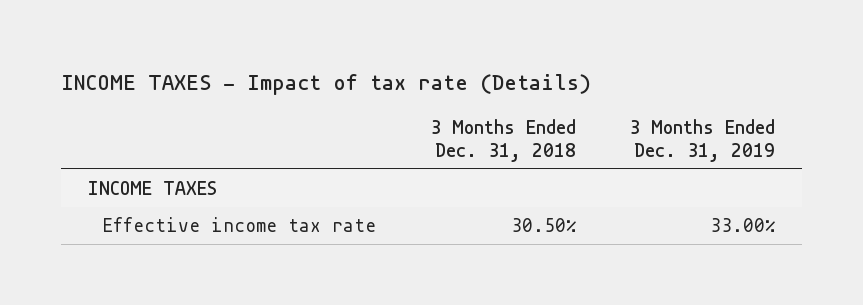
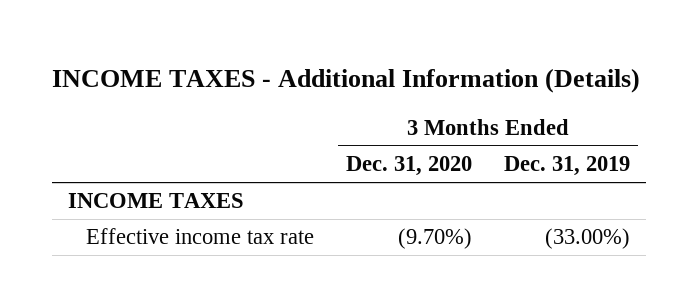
[60,74,591,96] INCOME TAXES - Impact of tax rate (Details) -> [51,67,640,93] INCOME TAXES - Additional Information (Details)
[429,119,576,162] 3 Months Ended Dec. 31, 2018 -> none
none -> [345,156,472,177] Dec. 31, 2020
[710,218,777,233] 33.00% -> [544,228,630,250] (33.00%)

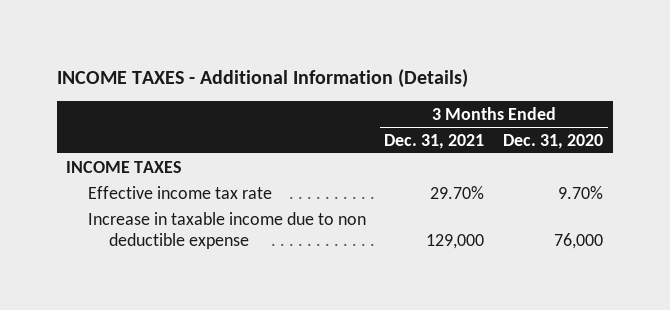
[503,156,630,177] Dec. 31, 2019 -> none
none -> [384,133,485,149] Dec. 31, 2021
[397,228,472,250] (9.70%) -> [558,185,604,199] 9.70%
none -> [87,211,366,249] Increase in taxable income due to non deductible expense

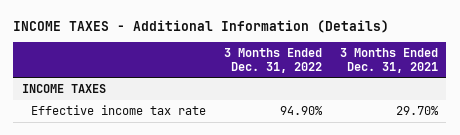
[503,133,604,149] Dec. 31, 2020 -> none
none -> [223,48,322,73] 3 Months Ended Dec. 31, 2022
[87,211,366,249] Increase in taxable income due to non deductible expense -> none

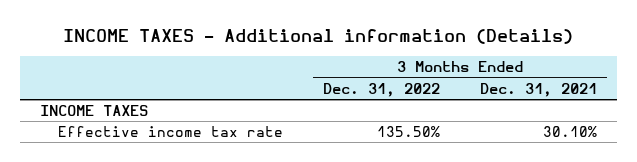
[13,20,390,34] INCOME TAXES - Additional Information (Details) -> [63,29,574,45] INCOME TAXES - Additional information (Details)
[279,106,323,116] 94.90% -> [377,126,441,138] 135.50%
[395,106,439,116] 29.70% -> [542,126,597,138] 30.10%

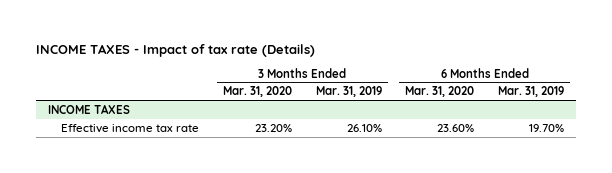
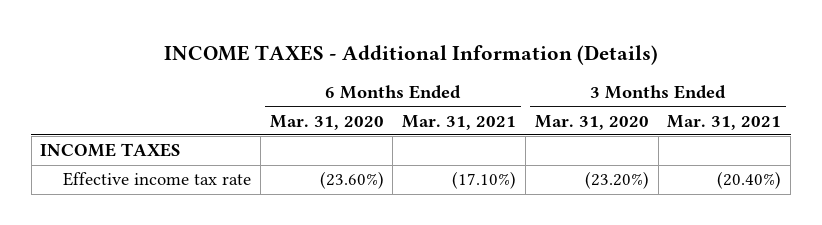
[35,43,315,57] INCOME TAXES - Impact of tax rate (Details) -> [163,44,658,65] INCOME TAXES - Additional Information (Details)
[315,86,382,98] Mar. 31, 2019 -> none
[497,86,564,98] Mar. 31, 2019 -> none
none -> [402,114,517,130] Mar. 31, 2021
none -> [667,114,782,130] Mar. 31, 2021
[255,123,293,132] 23.20% -> [584,171,649,190] (23.20%)
[437,123,475,132] 23.60% -> [319,171,384,190] (23.60%)

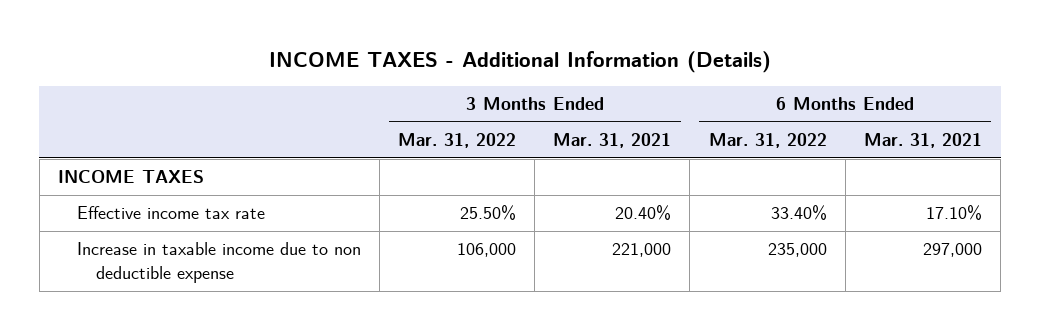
[269,114,384,130] Mar. 31, 2020 -> none
[534,114,649,130] Mar. 31, 2020 -> none
none -> [397,133,516,149] Mar. 31, 2022
none -> [708,133,827,149] Mar. 31, 2022
[452,171,517,190] (17.10%) -> [925,205,982,221] 17.10%
[717,171,782,190] (20.40%) -> [615,205,672,221] 20.40%
none -> [76,242,361,284] Increase in taxable income due to non deductible expense

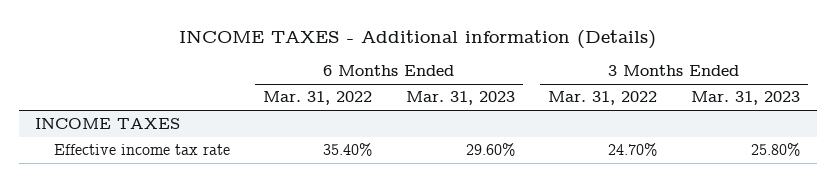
[268,51,771,74] INCOME TAXES - Additional Information (Details) -> [178,29,656,49] INCOME TAXES - Additional information (Details)
[553,133,672,149] Mar. 31, 2021 -> none
[863,133,982,149] Mar. 31, 2021 -> none
none -> [405,91,515,106] Mar. 31, 2023
none -> [690,91,800,106] Mar. 31, 2023
[76,242,361,284] Increase in taxable income due to non deductible expense -> none
[459,205,516,221] 25.50% -> [608,143,658,157] 24.70%
[770,205,827,221] 33.40% -> [323,143,373,157] 35.40%

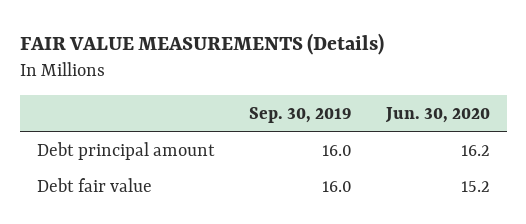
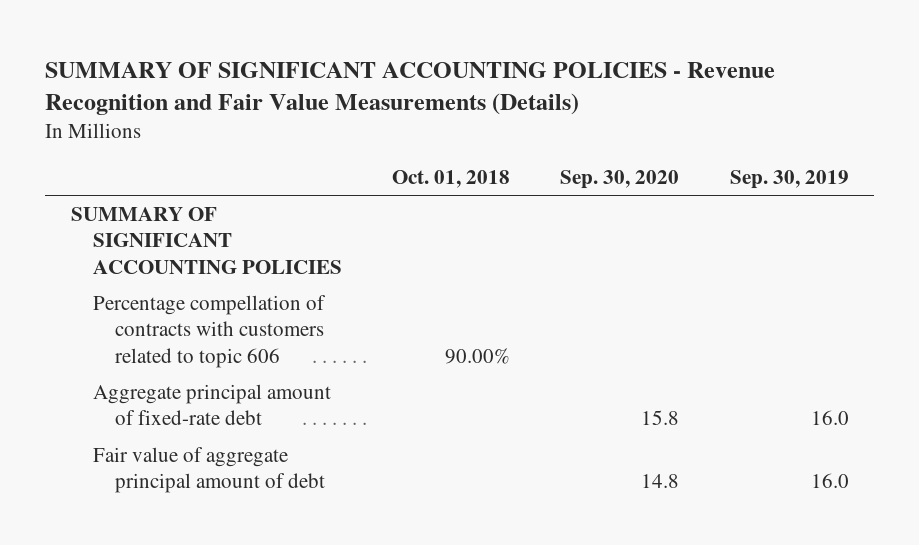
[19,32,384,55] FAIR VALUE MEASUREMENTS (Details) -> [45,61,776,115] SUMMARY OF SIGNIFICANT ACCOUNTING POLICIES - Revenue Recognition and Fair Value Measurements (Details)
[384,106,490,123] Jun. 30, 2020 -> none
none -> [392,169,511,188] Oct. 01, 2018
none -> [560,169,680,189] Sep. 30, 2020
none -> [70,207,342,274] SUMMARY OF SIGNIFICANT ACCOUNTING POLICIES
none -> [92,295,326,368] Percentage compellation of contracts with customers related to topic 606
[36,141,215,160] Debt principal amount -> [92,384,331,426] Aggregate principal amount of fixed-rate debt
[36,177,152,192] Debt fair value -> [92,447,325,494] Fair value of aggregate principal amount of debt

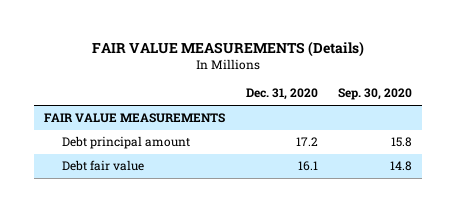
[45,61,776,115] SUMMARY OF SIGNIFICANT ACCOUNTING POLICIES - Revenue Recognition and Fair Value Measurements (Details) -> [92,40,365,57] FAIR VALUE MEASUREMENTS (Details)
[392,169,511,188] Oct. 01, 2018 -> none
[729,169,849,189] Sep. 30, 2019 -> none
none -> [245,88,318,101] Dec. 31, 2020
[70,207,342,274] SUMMARY OF SIGNIFICANT ACCOUNTING POLICIES -> none
[92,295,326,368] Percentage compellation of contracts with customers related to topic 606 -> none
none -> [44,113,226,124] FAIR VALUE MEASUREMENTS
[92,384,331,426] Aggregate principal amount of fixed-rate debt -> [62,136,191,150] Debt principal amount
[92,447,325,494] Fair value of aggregate principal amount of debt -> [62,160,145,172] Debt fair value

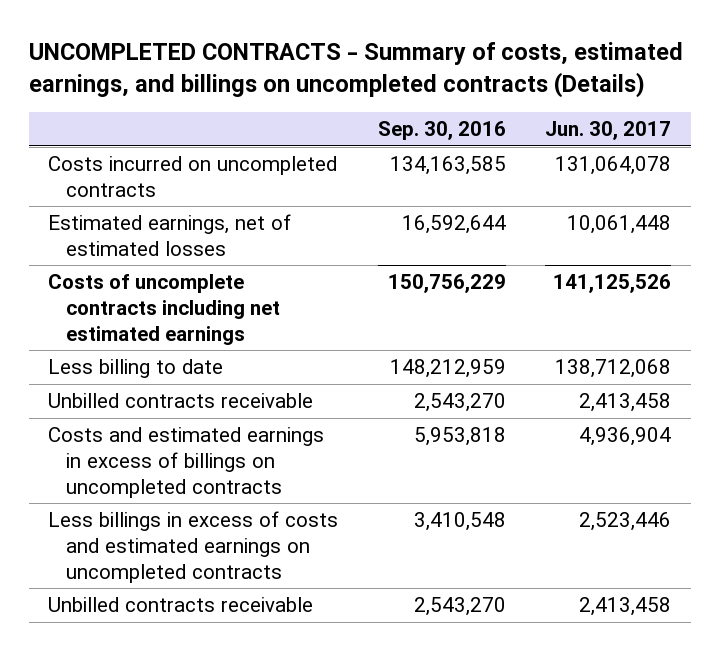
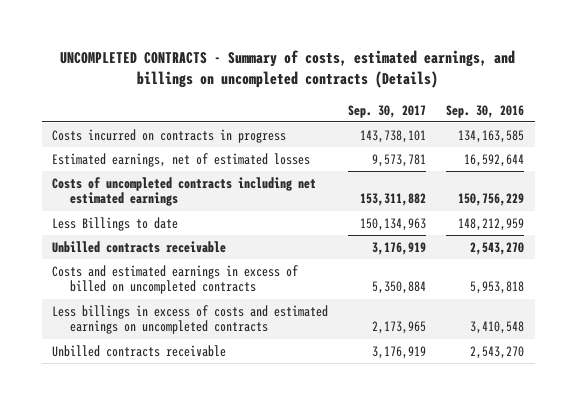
[545,121,672,141] Jun. 30, 2017 -> none
none -> [348,104,427,118] Sep. 30, 2017
[48,156,338,197] Costs incurred on uncompleted contracts -> [52,128,287,143] Costs incurred on contracts in progress
[48,274,281,345] Costs of uncomplete contracts including net estimated earnings -> [52,176,317,207] Costs of uncompleted contracts including net estimated earnings
[48,359,224,379] Less billing to date -> [52,216,179,231] Less Billings to date
[48,427,325,498] Costs and estimated earnings in excess of billings on uncompleted contracts -> [52,264,299,295] Costs and estimated earnings in excess of billed on uncompleted contracts

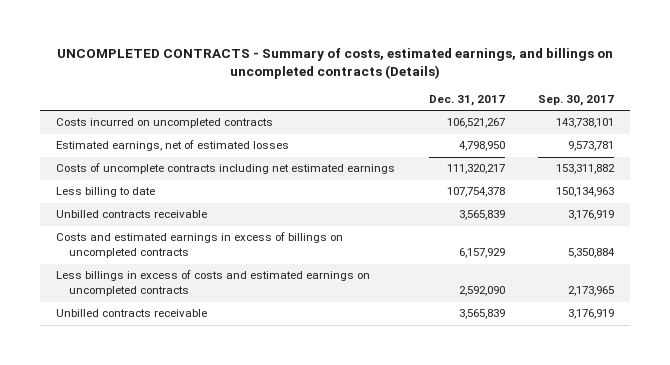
[446,104,525,118] Sep. 30, 2016 -> none
none -> [428,94,505,106] Dec. 31, 2017
[52,128,287,143] Costs incurred on contracts in progress -> [56,118,274,129] Costs incurred on uncompleted contracts
[52,176,317,207] Costs of uncompleted contracts including net estimated earnings -> [56,163,396,175] Costs of uncomplete contracts including net estimated earnings
[52,216,179,231] Less Billings to date -> [56,187,156,198] Less billing to date
[52,264,299,295] Costs and estimated earnings in excess of billed on uncompleted contracts -> [56,232,344,259] Costs and estimated earnings in excess of billings on uncompleted contracts

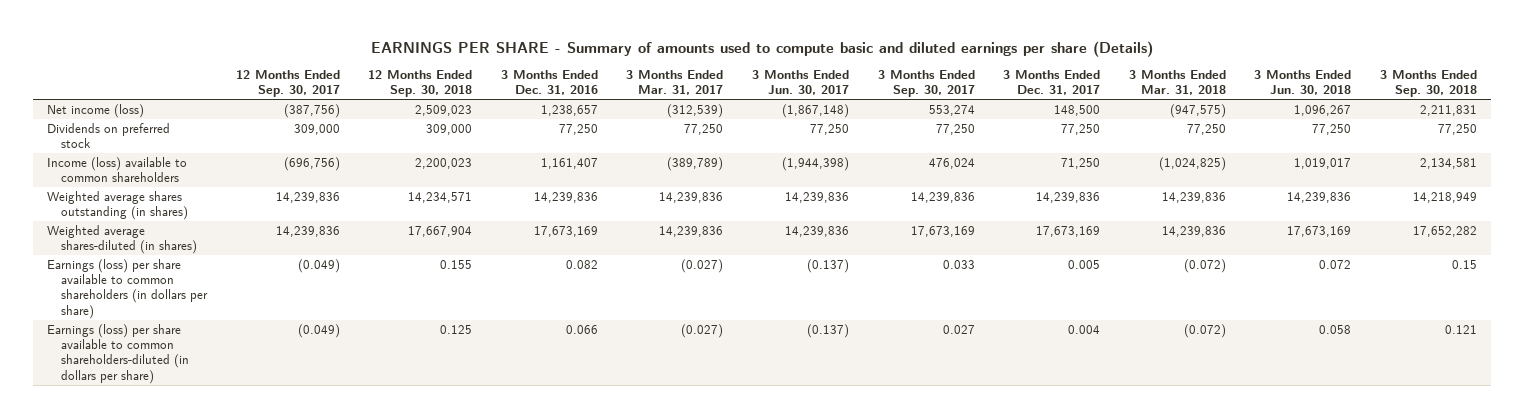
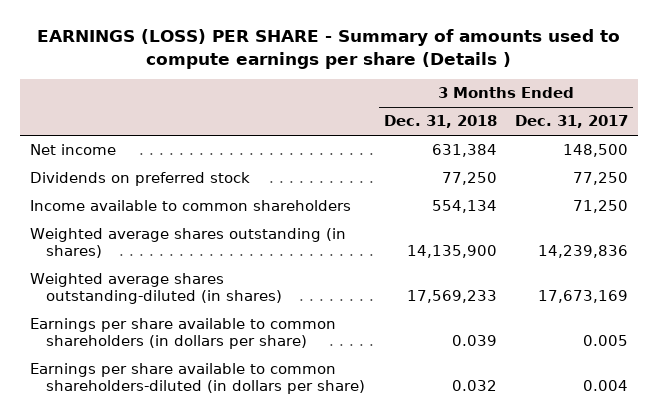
[371,40,1154,57] EARNINGS PER SHARE - Summary of amounts used to compute basic and diluted earnings per share (Details) -> [37,29,621,69] EARNINGS (LOSS) PER SHARE - Summary of amounts used to compute earnings per share (Details )
[235,70,340,98] 12 Months Ended Sep. 30, 2017 -> none
[368,70,473,98] 12 Months Ended Sep. 30, 2018 -> none
[500,70,598,96] 3 Months Ended Dec. 31, 2016 -> none
[626,70,724,96] 3 Months Ended Mar. 31, 2017 -> none
[752,70,850,96] 3 Months Ended Jun. 30, 2017 -> none
[877,70,975,98] 3 Months Ended Sep. 30, 2017 -> none
[1128,70,1226,96] 3 Months Ended Mar. 31, 2018 -> none
[1254,70,1352,96] 3 Months Ended Jun. 30, 2018 -> none
[1379,70,1477,98] 3 Months Ended Sep. 30, 2018 -> none
none -> [383,115,497,129] Dec. 31, 2018
[47,103,145,118] Net income (loss) -> [29,144,116,156] Net income
[47,156,188,183] Income (loss) available to common shareholders -> [29,200,351,212] Income available to common shareholders
[47,224,198,255] Weighted average shares-diluted (in shares) -> [29,273,283,305] Weighted average shares outstanding-diluted (in shares)
[47,258,209,319] Earnings (loss) per share available to common shareholders (in dollars per share) -> [29,318,336,350] Earnings per share available to common shareholders (in dollars per share)
[47,323,190,384] Earnings (loss) per share available to common shareholders-diluted (in dollars per share) -> [29,363,366,395] Earnings per share available to common shareholders-diluted (in dollars per share)

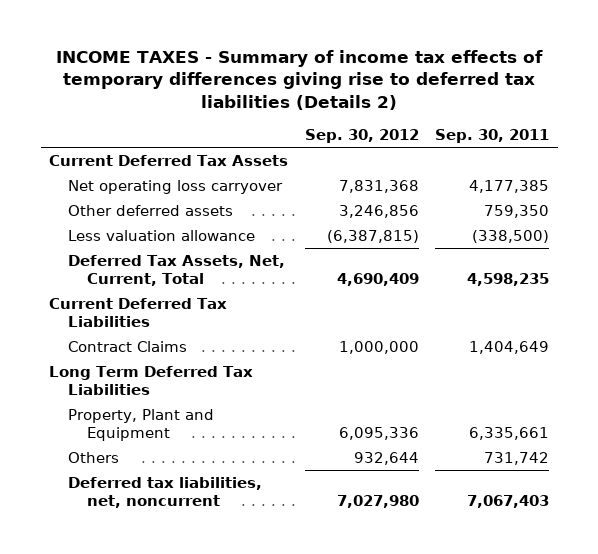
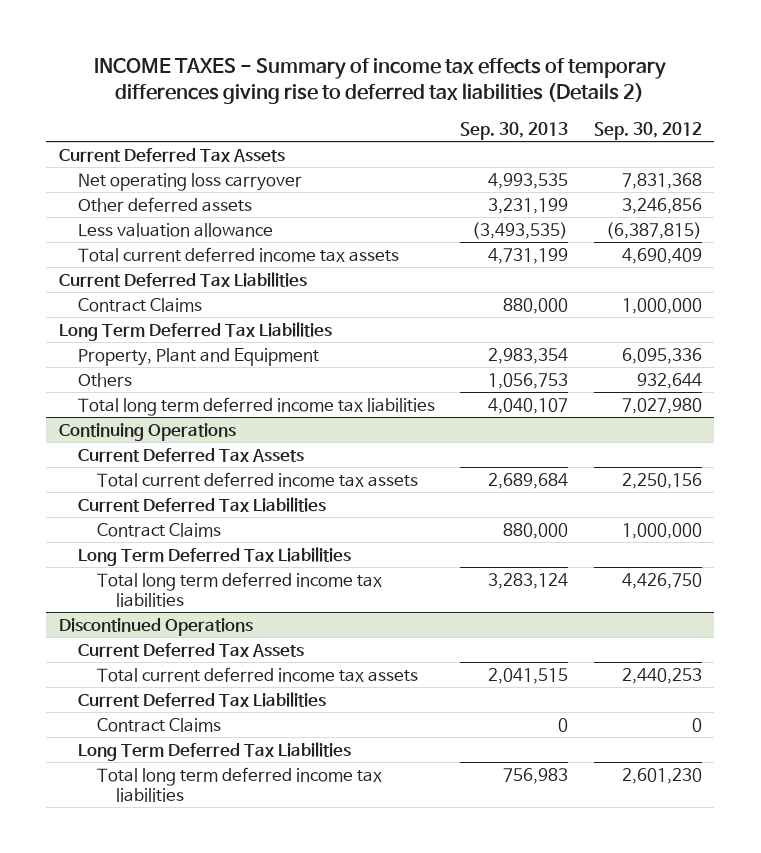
[435,129,550,144] Sep. 30, 2011 -> none
none -> [460,121,569,140] Sep. 30, 2013
[68,254,286,286] Deferred Tax Assets, Net, Current, Total -> [77,246,399,262] Total current deferred income tax assets
[68,476,263,508] Deferred tax liabilities, net, noncurrent -> [77,396,435,416] Total long term deferred income tax liabilities
none -> [59,422,237,441] Continuing Operations
none -> [77,447,304,462] Current Deferred Tax Assets
none -> [96,471,418,487] Total current deferred income tax assets
none -> [77,496,326,512] Current Deferred Tax Liabilities
none -> [96,522,221,537] Contract Claims
none -> [77,546,351,566] Long Term Deferred Tax Liabilities
none -> [96,571,382,607] Total long term deferred income tax liabilities
none -> [59,617,254,636] Discontinued Operations
none -> [77,642,304,657] Current Deferred Tax Assets
none -> [96,666,418,682] Total current deferred income tax assets
none -> [77,691,326,707] Current Deferred Tax Liabilities
none -> [96,717,221,732] Contract Claims
none -> [77,741,351,761] Long Term Deferred Tax Liabilities
none -> [96,766,382,802] Total long term deferred income tax liabilities

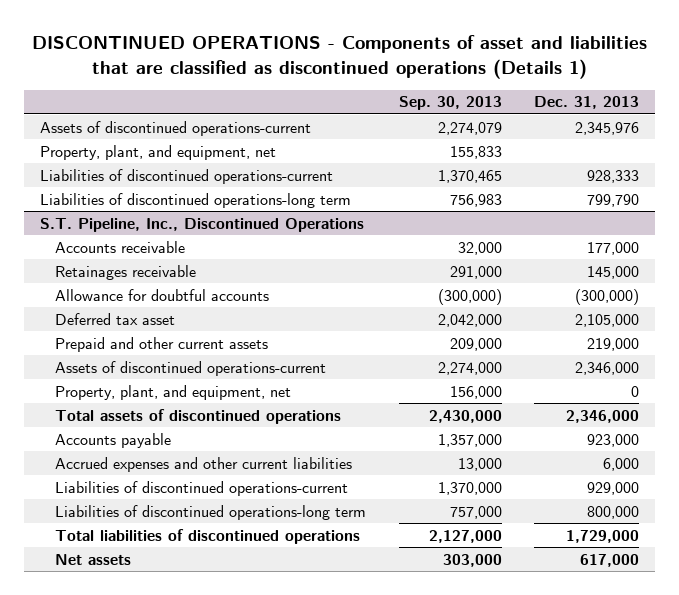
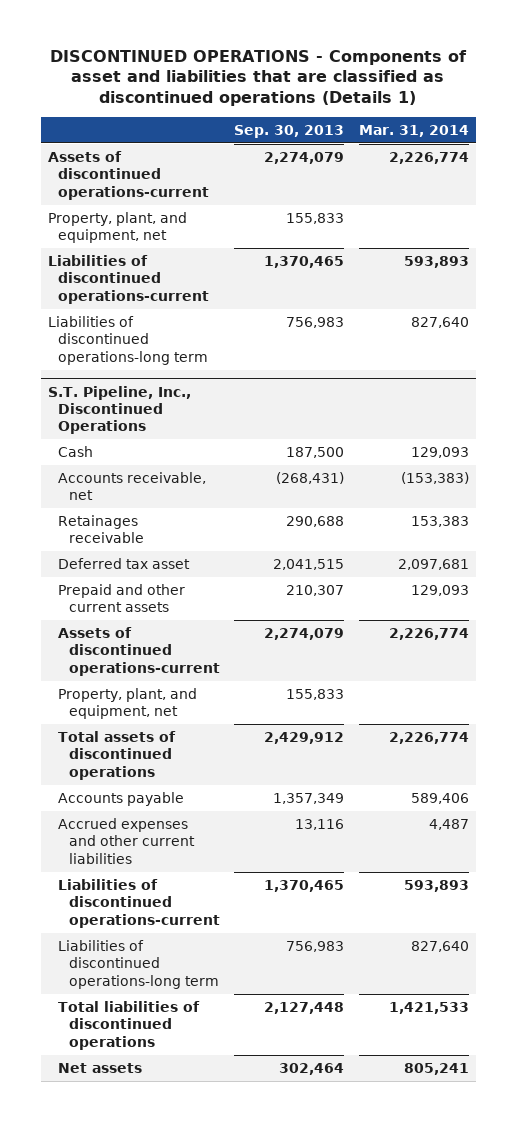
[533,96,639,110] Dec. 31, 2013 -> none
none -> [358,124,469,137] Mar. 31, 2014
[55,288,270,301] Allowance for doubtful accounts -> none
none -> [58,445,94,457] Cash
[55,240,186,253] Accounts receivable -> [58,471,207,501] Accounts receivable, net
[457,241,502,255] 32,000 -> [276,471,345,484] (268,431)
[449,265,502,279] 291,000 -> [286,515,345,527] 290,688
[437,313,502,327] 2,042,000 -> [273,558,345,570] 2,041,515
[449,337,502,351] 209,000 -> [286,584,345,596] 210,307
[437,361,502,375] 2,274,000 -> [264,627,345,640] 2,274,079
[449,385,502,399] 156,000 -> [286,688,345,700] 155,833
[428,409,502,423] 2,430,000 -> [264,731,345,744] 2,429,912
[437,433,502,447] 1,357,000 -> [273,792,345,804] 1,357,349
[457,457,502,471] 13,000 -> [295,818,345,830] 13,116
[437,481,502,495] 1,370,000 -> [264,879,345,892] 1,370,465
[449,505,502,519] 757,000 -> [286,940,345,952] 756,983
[428,529,502,543] 2,127,000 -> [264,1001,345,1014] 2,127,448
[442,553,502,567] 303,000 -> [279,1062,345,1075] 302,464

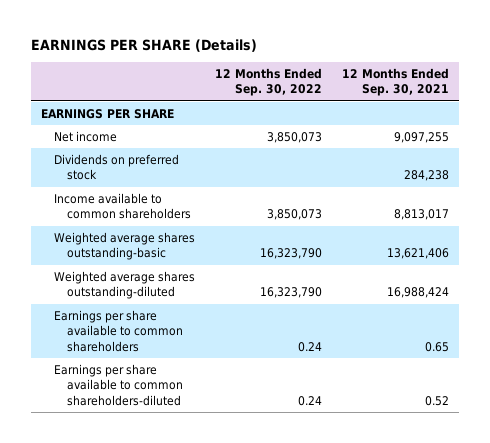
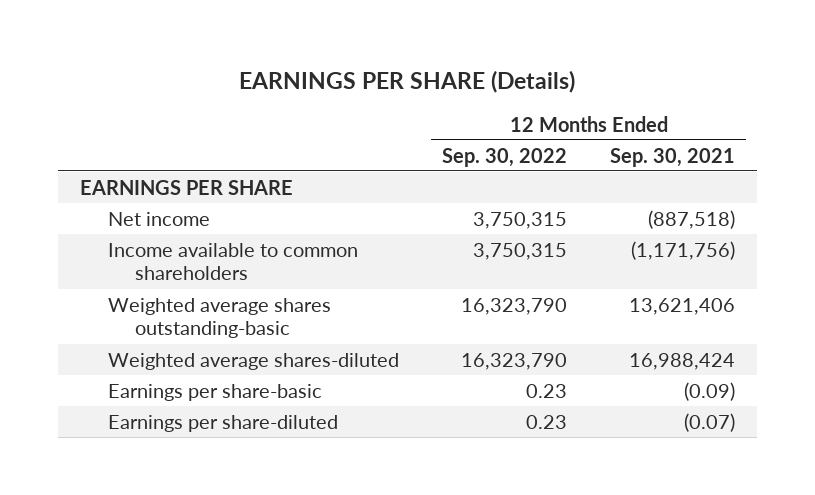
[53,154,179,181] Dividends on preferred stock -> none
[267,132,323,144] 3,850,073 -> [472,211,567,229] 3,750,315
[394,132,450,144] 9,097,255 -> [648,209,736,229] (887,518)
[267,209,323,221] 3,850,073 -> [472,242,567,260] 3,750,315
[394,209,450,221] 8,813,017 -> [631,240,736,260] (1,171,756)
[53,271,195,300] Weighted average shares outstanding-diluted -> [107,352,399,370] Weighted average shares-diluted
[53,310,183,352] Earnings per share available to common shareholders -> [107,383,322,401] Earnings per share-basic
[298,341,323,352] 0.24 -> [525,383,567,398] 0.23
[425,341,450,352] 0.65 -> [684,381,736,401] (0.09)
[53,364,183,406] Earnings per share available to common shareholders-diluted -> [107,414,338,432] Earnings per share-diluted
[298,395,323,406] 0.24 -> [525,414,567,429] 0.23
[425,395,450,406] 0.52 -> [684,412,736,432] (0.07)

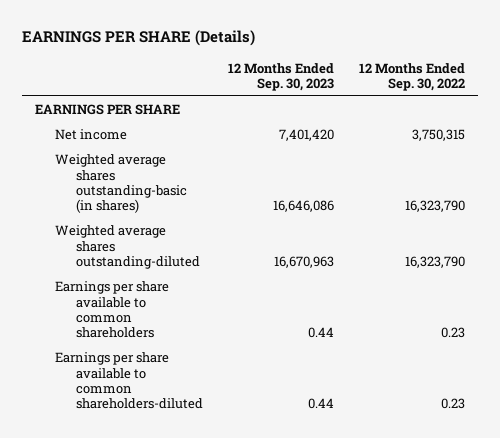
[610,147,736,167] Sep. 30, 2021 -> none
none -> [227,62,334,91] 12 Months Ended Sep. 30, 2023
[107,242,358,281] Income available to common shareholders -> none
[107,297,331,339] Weighted average shares outstanding-basic -> [55,154,187,214] Weighted average shares outstanding-basic (in shares)
[107,352,399,370] Weighted average shares-diluted -> [55,225,200,269] Weighted average shares outstanding-diluted
[107,383,322,401] Earnings per share-basic -> [55,281,170,339] Earnings per share available to common shareholders
[107,414,338,432] Earnings per share-diluted -> [55,352,203,410] Earnings per share available to common shareholders-diluted

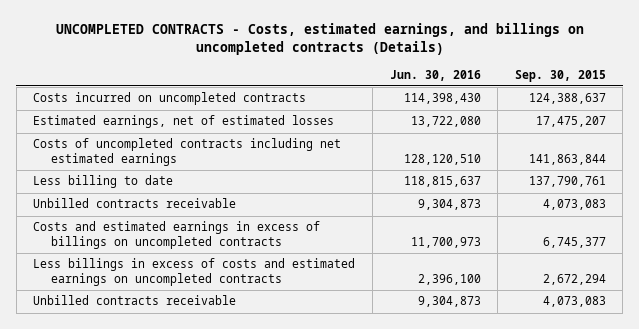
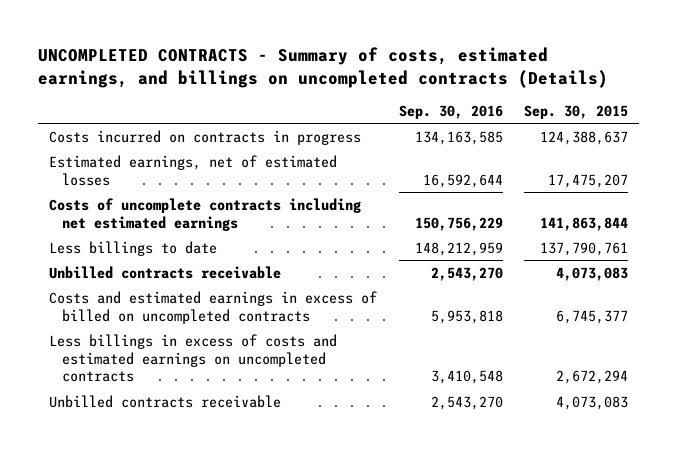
[55,22,584,55] UNCOMPLETED CONTRACTS - Costs, estimated earnings, and billings on uncompleted contracts (Details) -> [38,46,609,88] UNCOMPLETED CONTRACTS - Summary of costs, estimated earnings, and billings on uncompleted contracts (Details)
[389,69,481,81] Jun. 30, 2016 -> none
none -> [398,104,503,119] Sep. 30, 2016
[33,92,307,106] Costs incurred on uncompleted contracts -> [48,129,361,145] Costs incurred on contracts in progress
[33,138,342,166] Costs of uncompleted contracts including net estimated earnings -> [48,197,361,231] Costs of uncomplete contracts including net estimated earnings
[33,175,174,189] Less billing to date -> [48,240,217,256] Less billings to date
[33,221,321,249] Costs and estimated earnings in excess of billings on uncompleted contracts -> [48,290,377,324] Costs and estimated earnings in excess of billed on uncompleted contracts

